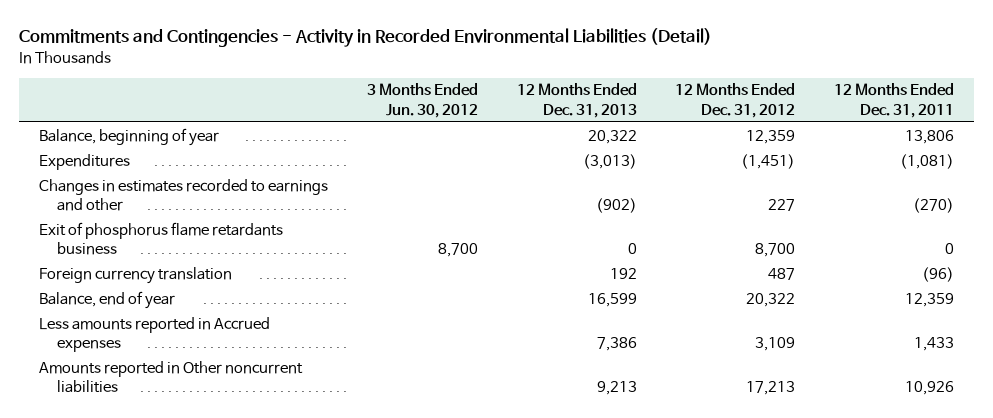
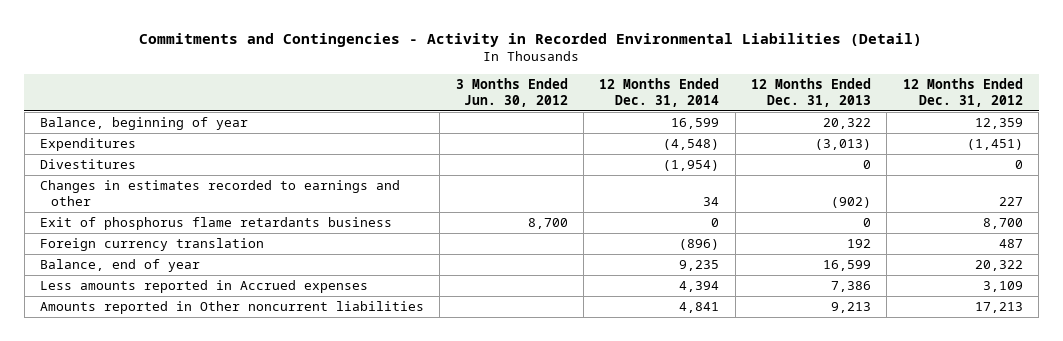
[834,83,955,118] 12 Months Ended Dec. 31, 2011 -> none
none -> [599,78,720,107] 12 Months Ended Dec. 31, 2014
none -> [39,159,136,170] Divestitures

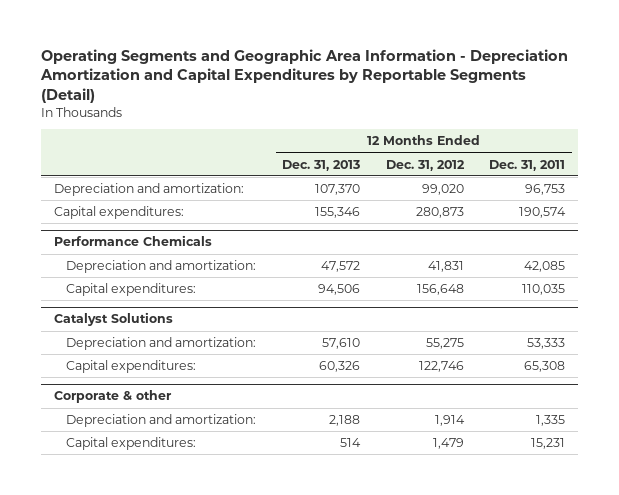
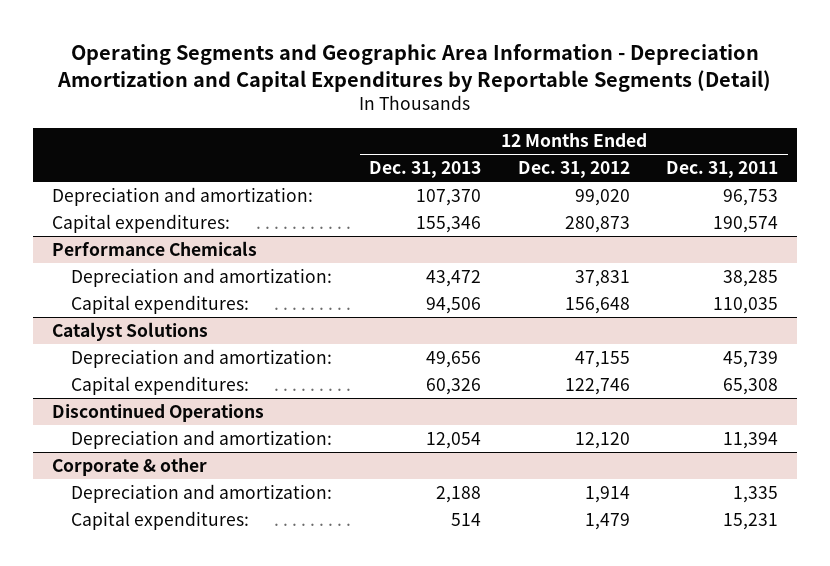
[320,261,360,273] 47,572 -> [425,269,481,287] 43,472
[427,261,464,273] 41,831 -> [574,269,630,287] 37,831
[524,261,566,273] 42,085 -> [723,269,779,287] 38,285
[321,338,360,350] 57,610 -> [425,350,481,368] 49,656
[425,338,464,350] 55,275 -> [574,350,630,368] 47,155
[527,338,566,350] 53,333 -> [723,350,779,368] 45,739
none -> [51,403,264,422] Discontinued Operations
none -> [71,429,333,449] Depreciation and amortization:

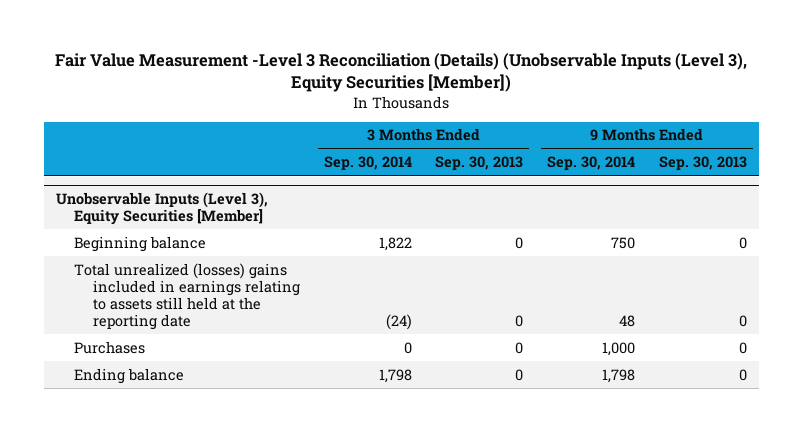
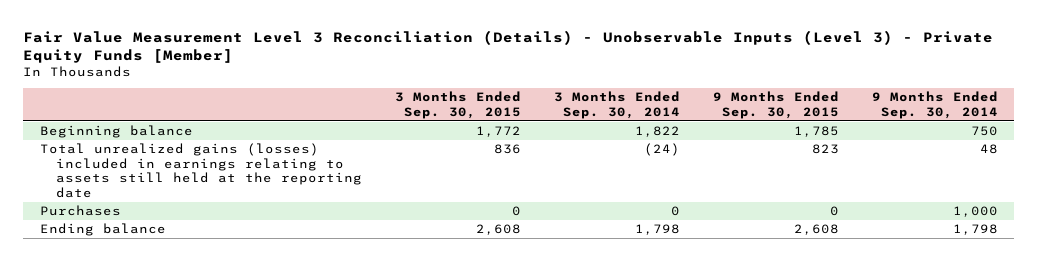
[55,52,748,93] Fair Value Measurement -Level 3 Reconciliation (Details) (Unobservable Inputs (Level 3), Equity Securities [Member]) -> [23,29,994,64] Fair Value Measurement Level 3 Reconciliation (Details) - Unobservable Inputs (Level 3) - Private Equity Funds [Member]
[435,156,524,171] Sep. 30, 2013 -> none
[659,156,748,171] Sep. 30, 2013 -> none
none -> [394,91,521,120] 3 Months Ended Sep. 30, 2015
none -> [712,91,839,120] 9 Months Ended Sep. 30, 2015
[55,192,268,226] Unobservable Inputs (Level 3), Equity Securities [Member] -> none
[74,262,300,330] Total unrealized (losses) gains included in earnings relating to assets still held at the reporting date -> [39,143,362,198] Total unrealized gains (losses) included in earnings relating to assets still held at the reporting date

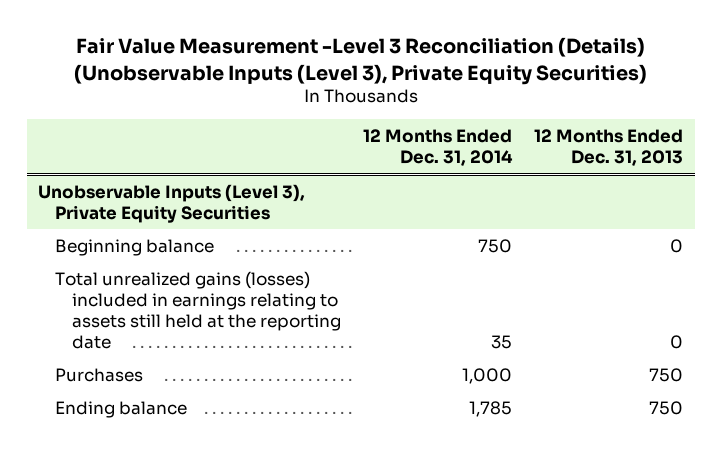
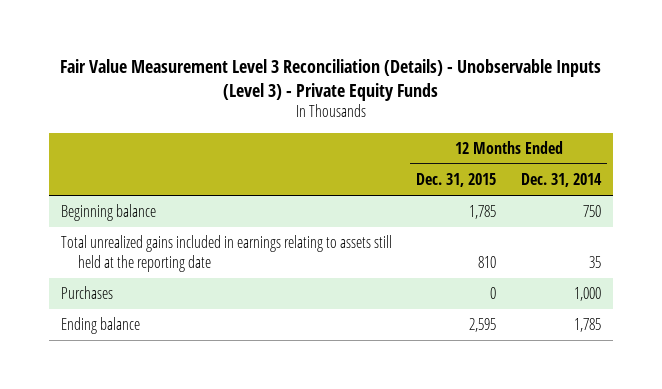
[73,37,647,85] Fair Value Measurement -Level 3 Reconciliation (Details) (Unobservable Inputs (Level 3), Private Equity Securities) -> [59,58,601,101] Fair Value Measurement Level 3 Reconciliation (Details) - Unobservable Inputs (Level 3) - Private Equity Funds
[534,129,684,167] 12 Months Ended Dec. 31, 2013 -> none
none -> [416,172,497,187] Dec. 31, 2015
[38,183,306,223] Unobservable Inputs (Level 3), Private Equity Securities -> none
[54,270,341,349] Total unrealized gains (losses) included in earnings relating to assets still held at the reporting date -> [60,235,392,272] Total unrealized gains included in earnings relating to assets still held at the reporting date

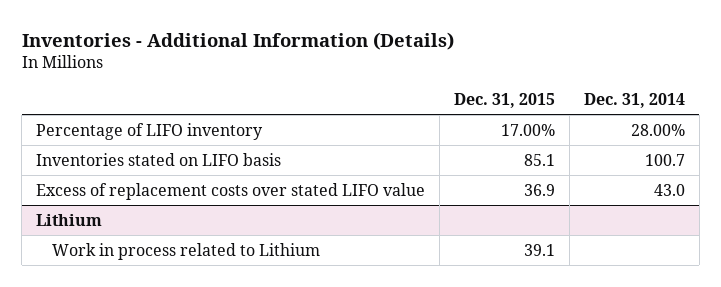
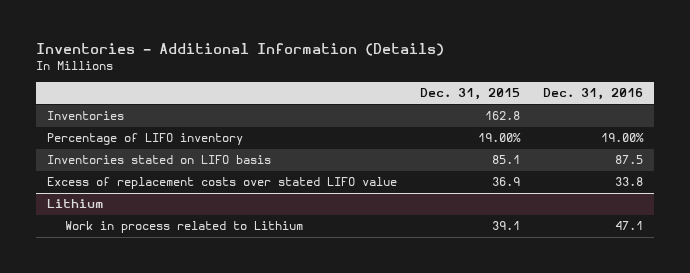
[583,92,685,108] Dec. 31, 2014 -> none
none -> [542,88,643,101] Dec. 31, 2016
none -> [47,111,125,121] Inventories
[500,123,555,136] 17.00% -> [477,133,521,143] 19.00%

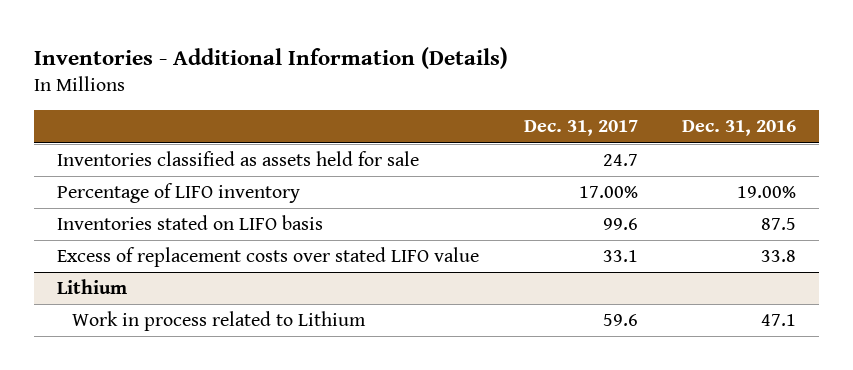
[419,88,520,101] Dec. 31, 2015 -> none
none -> [523,120,638,137] Dec. 31, 2017
[47,111,125,121] Inventories -> [56,151,419,167] Inventories classified as assets held for sale

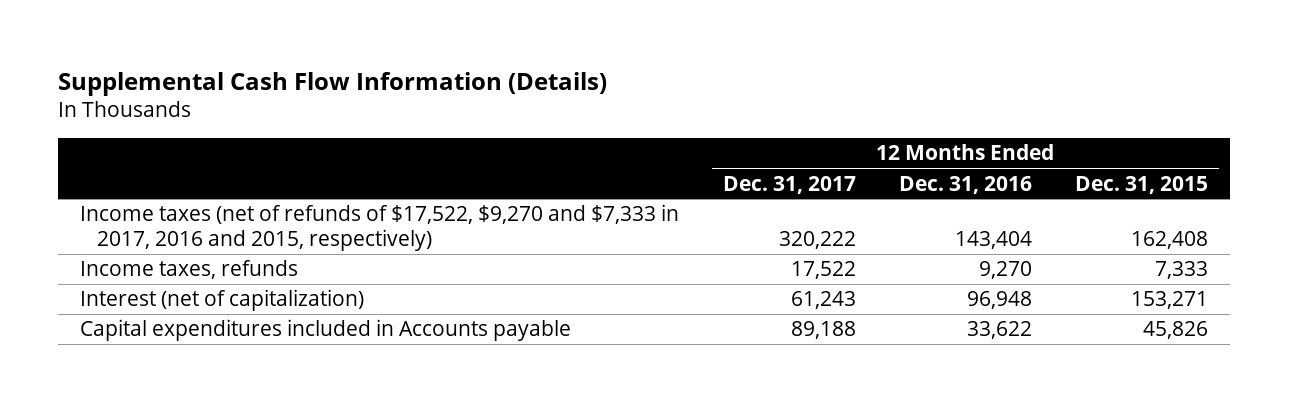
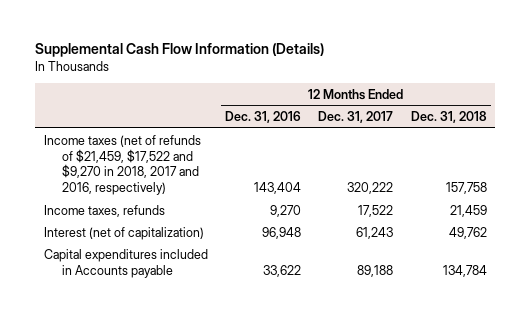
[1075,175,1209,194] Dec. 31, 2015 -> none
none -> [410,110,487,123] Dec. 31, 2018
[80,204,680,252] Income taxes (net of refunds of $17,522, $9,270 and $7,333 in 2017, 2016 and 2015, respectively) -> [43,134,201,196] Income taxes (net of refunds of $21,459, $17,522 and $9,270 in 2018, 2017 and 2016, respectively)

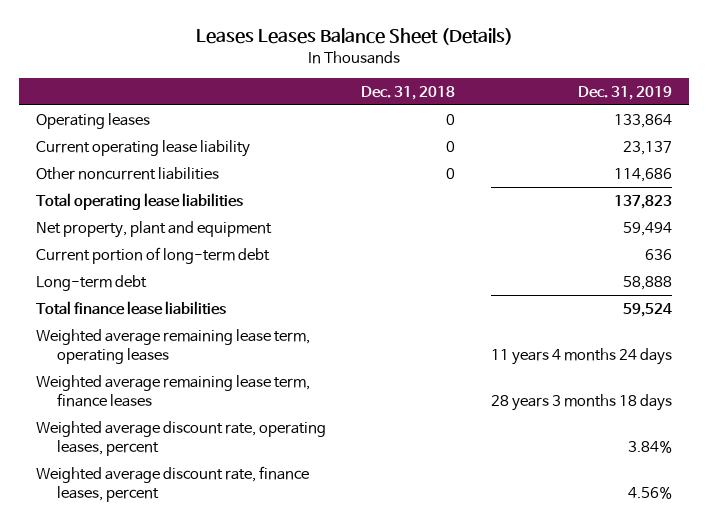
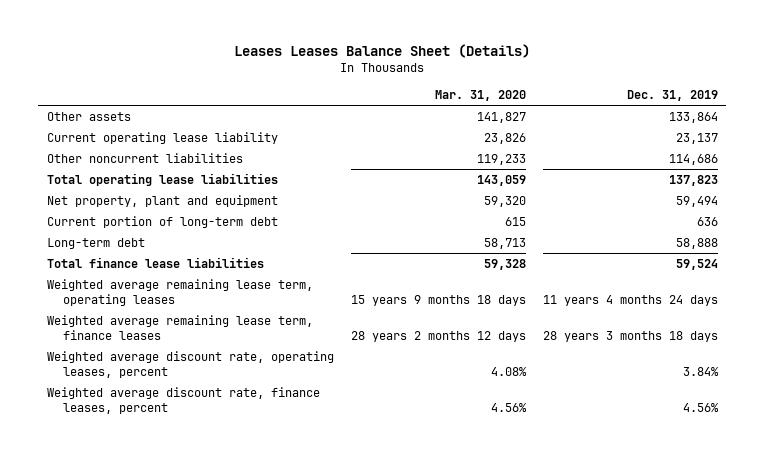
[361,85,456,100] Dec. 31, 2018 -> none
none -> [434,89,526,101] Mar. 31, 2020
[36,112,151,129] Operating leases -> [46,111,131,121] Other assets

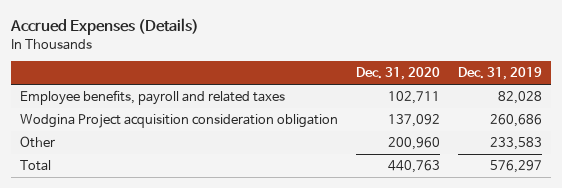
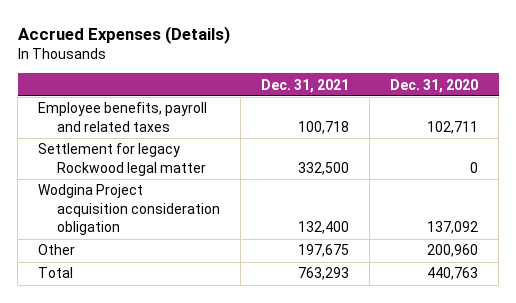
[457,67,542,81] Dec. 31, 2019 -> none
none -> [261,78,350,93] Dec. 31, 2021
none -> [38,143,206,176] Settlement for legacy Rockwood legal matter

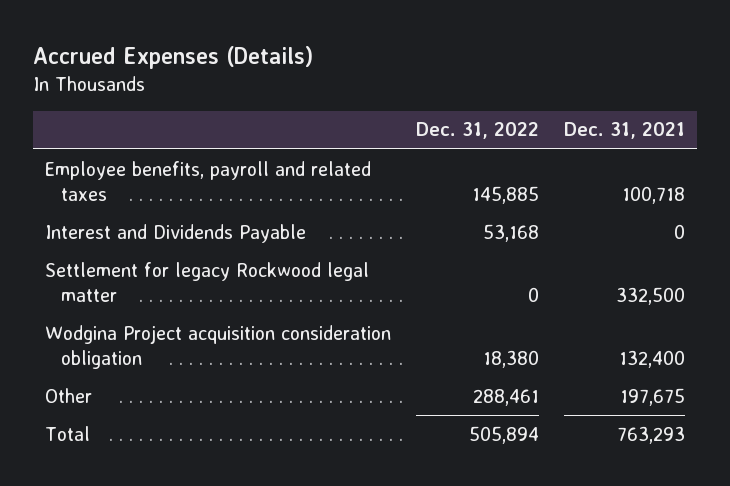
[390,78,479,93] Dec. 31, 2020 -> none
none -> [415,122,539,140] Dec. 31, 2022
none -> [45,223,307,243] Interest and Dividends Payable

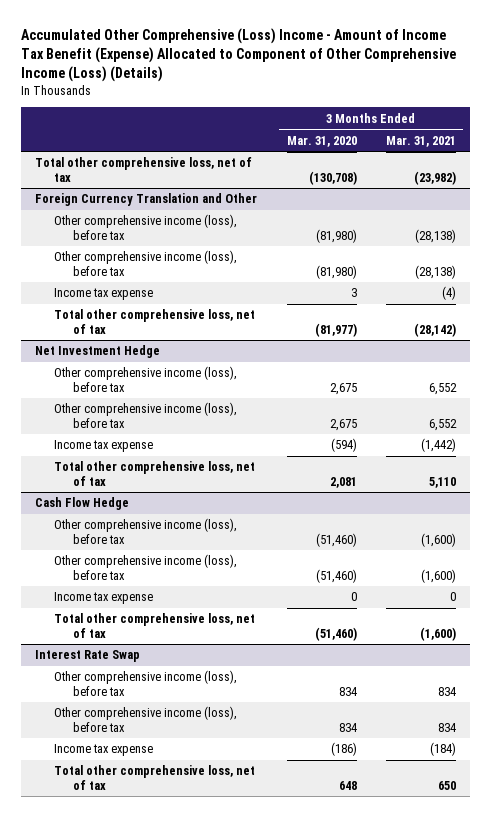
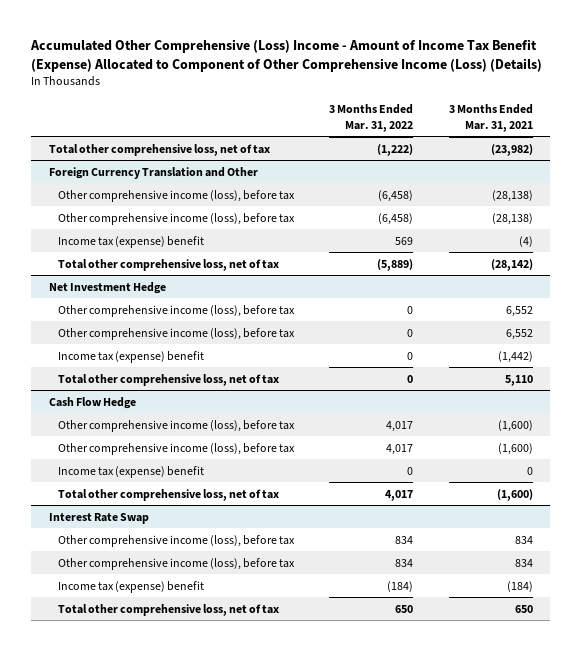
[286,135,357,147] Mar. 31, 2020 -> none
none -> [329,104,414,132] 3 Months Ended Mar. 31, 2022
[54,288,154,301] Income tax expense -> [58,235,205,248] Income tax (expense) benefit
[54,440,154,453] Income tax expense -> [58,350,205,363] Income tax (expense) benefit
[54,592,154,605] Income tax expense -> [58,465,205,478] Income tax (expense) benefit
[54,744,154,757] Income tax expense -> [58,580,205,593] Income tax (expense) benefit

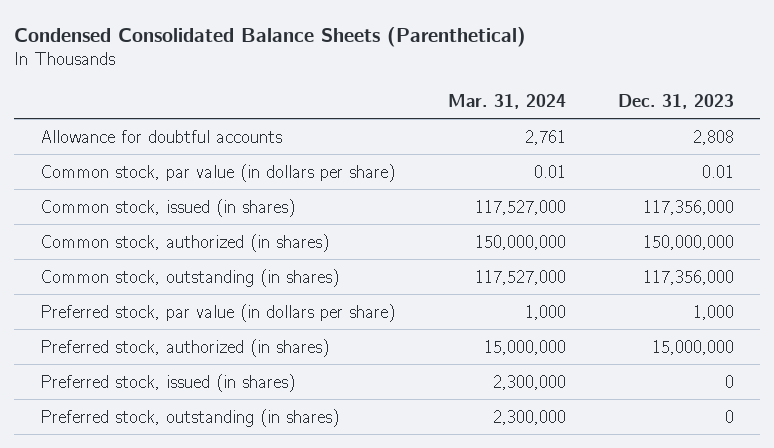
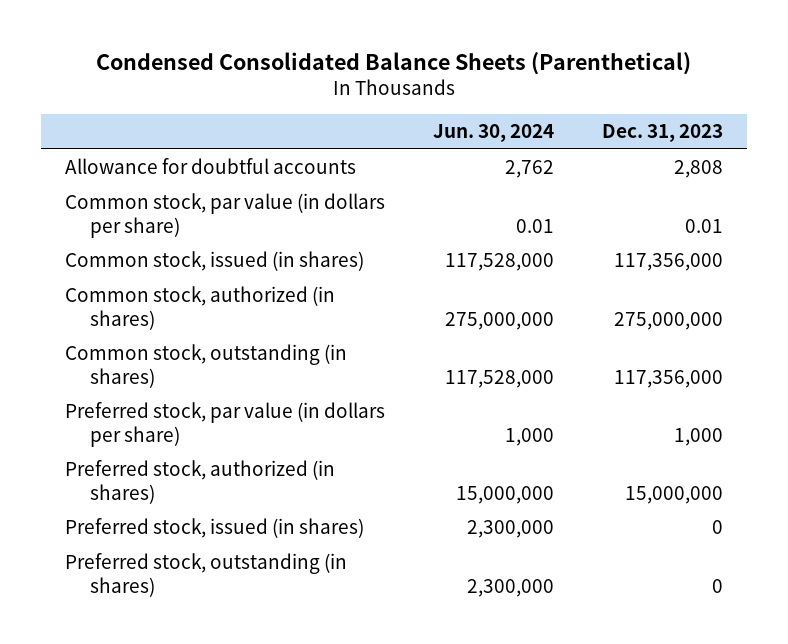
[447,93,566,109] Mar. 31, 2024 -> none
none -> [432,124,554,143] Jun. 30, 2024
[642,234,734,250] 150,000,000 -> [613,311,723,330] 275,000,000

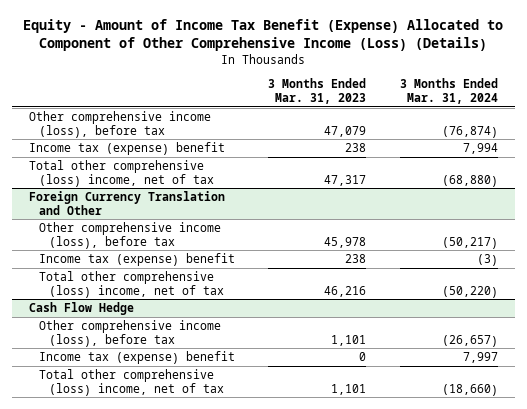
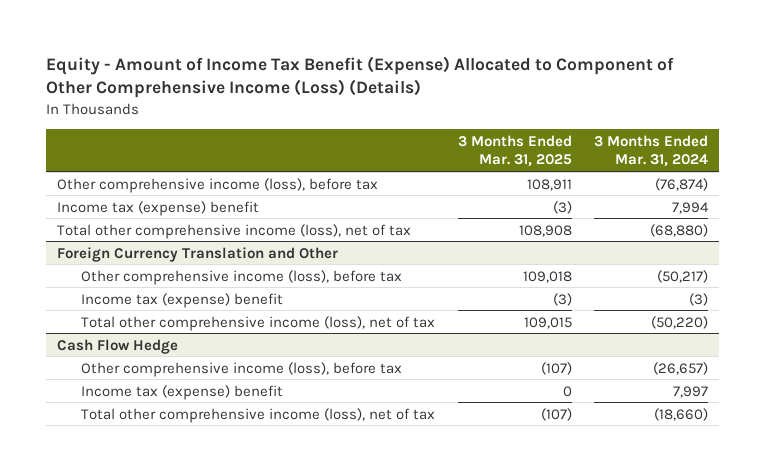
[268,78,367,105] 3 Months Ended Mar. 31, 2023 -> none
none -> [457,134,572,168] 3 Months Ended Mar. 31, 2025
[28,160,214,187] Total other comprehensive (loss) income, net of tax -> [57,223,412,239] Total other comprehensive income (loss), net of tax
[38,271,224,298] Total other comprehensive (loss) income, net of tax -> [80,315,435,331] Total other comprehensive income (loss), net of tax
[38,369,224,396] Total other comprehensive (loss) income, net of tax -> [80,407,435,423] Total other comprehensive income (loss), net of tax

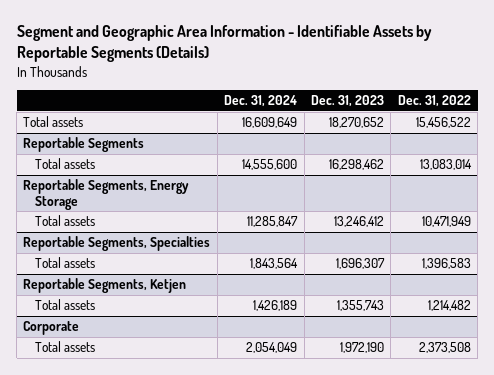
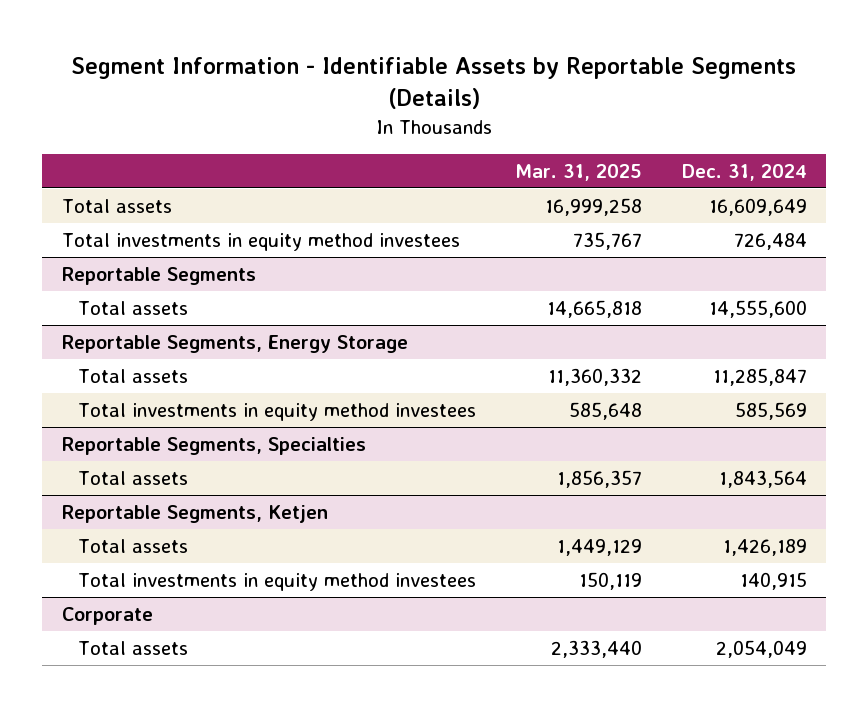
[16,25,432,63] Segment and Geographic Area Information - Identifiable Assets by Reportable Segments (Details) -> [71,56,797,109] Segment Information - Identifiable Assets by Reportable Segments (Details)
[311,95,385,108] Dec. 31, 2023 -> none
[397,95,471,108] Dec. 31, 2022 -> none
none -> [515,164,643,182] Mar. 31, 2025
none -> [61,232,460,251] Total investments in equity method investees
none -> [77,402,476,421] Total investments in equity method investees
none -> [77,572,476,591] Total investments in equity method investees

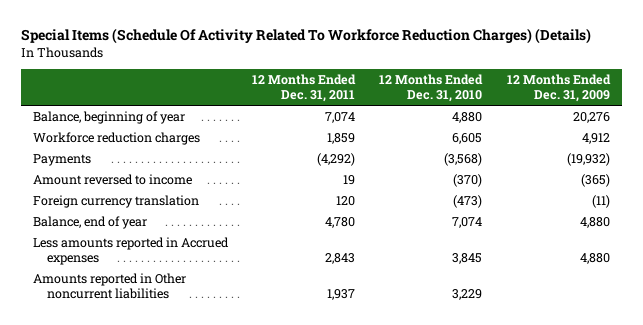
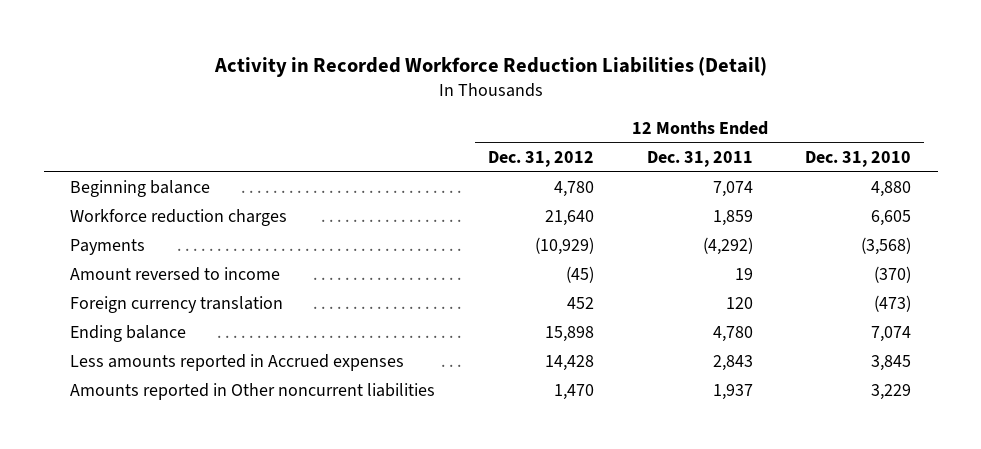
[21,28,592,45] Special Items (Schedule Of Activity Related To Workforce Reduction Charges) (Details) -> [213,56,767,77] Activity in Recorded Workforce Reduction Liabilities (Detail)
[506,73,611,103] 12 Months Ended Dec. 31, 2009 -> none
none -> [487,151,594,168] Dec. 31, 2012
[33,110,186,124] Balance, beginning of year -> [70,180,211,198] Beginning balance
[33,215,148,229] Balance, end of year -> [70,325,187,343] Ending balance

